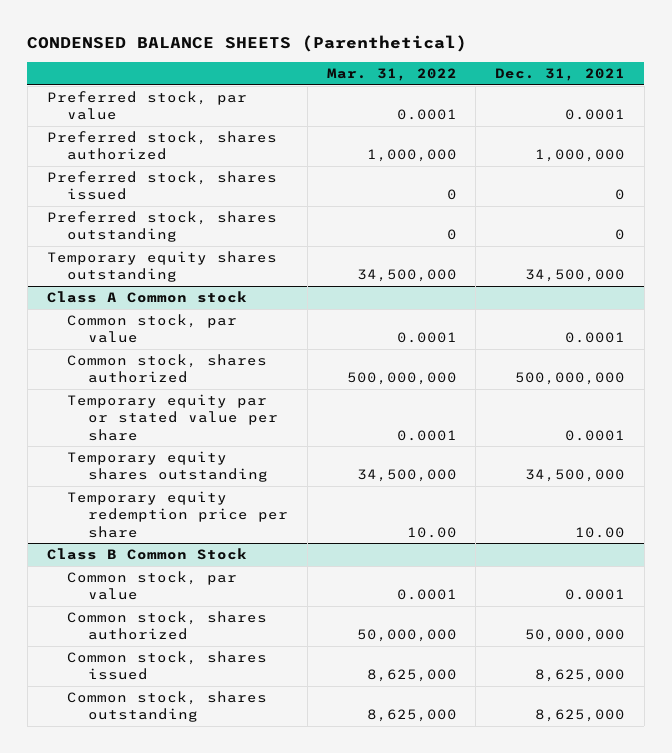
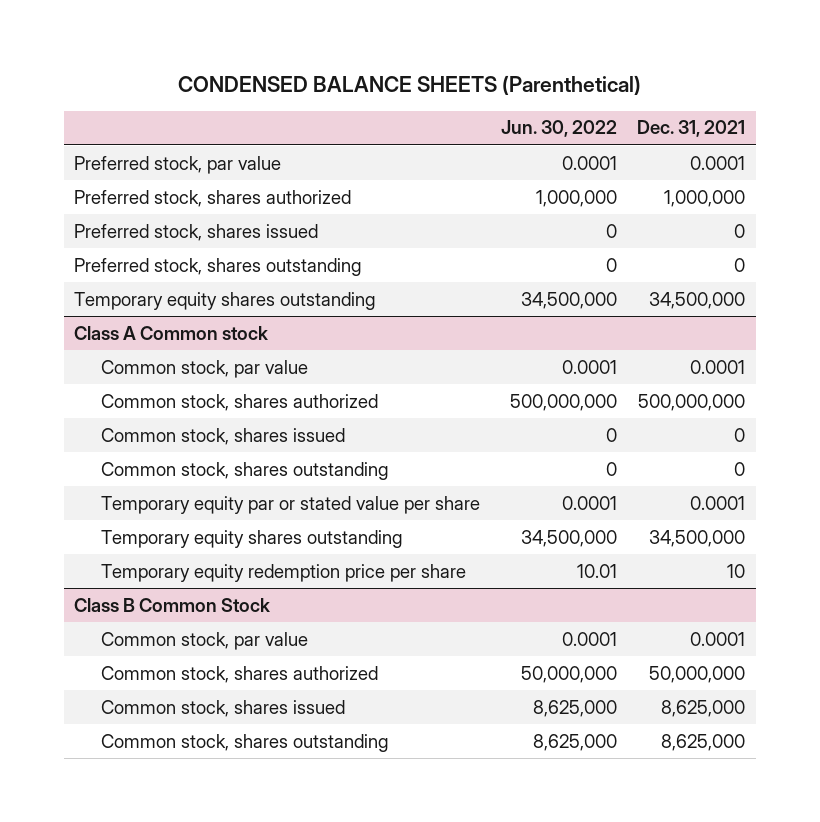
[326,68,457,82] Mar. 31, 2022 -> none
none -> [500,120,617,138] Jun. 30, 2022
none -> [100,427,345,445] Common stock, shares issued
none -> [100,461,388,480] Common stock, shares outstanding
[575,526,626,538] 10.00 -> [727,563,746,578] 10

